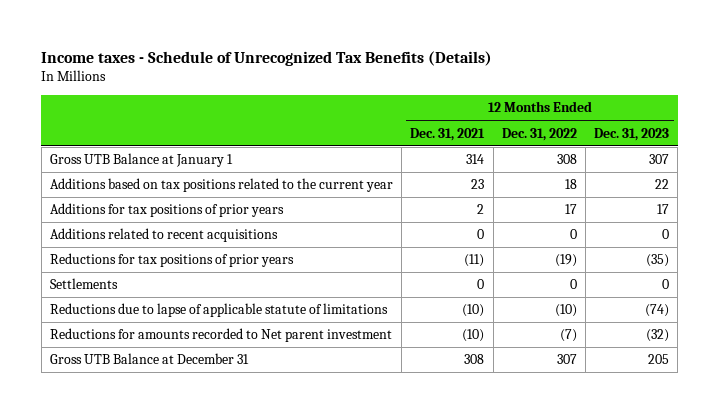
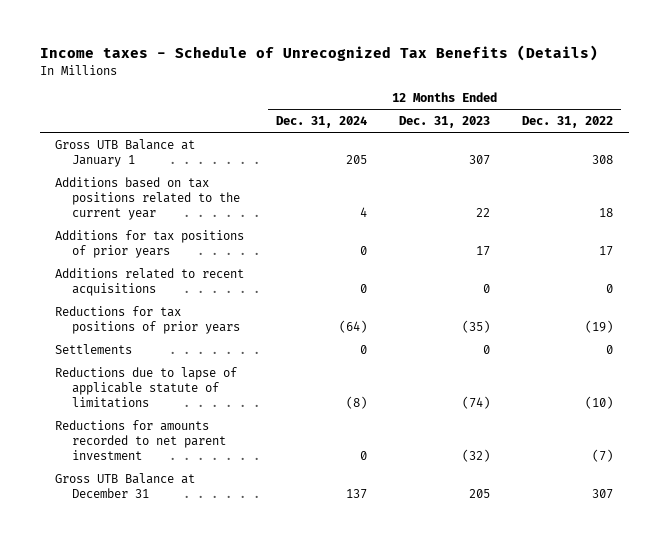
[410,127,486,141] Dec. 31, 2021 -> none
none -> [276,116,368,129] Dec. 31, 2024
[49,328,392,343] Reductions for amounts recorded to Net parent investment -> [55,419,227,460] Reductions for amounts recorded to net parent investment

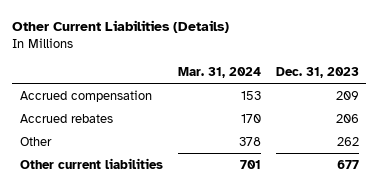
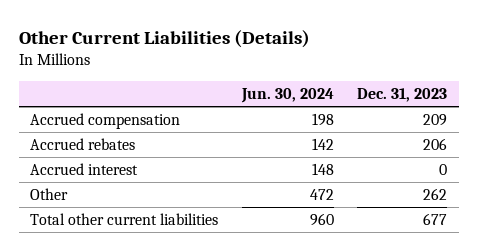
[177,66,261,78] Mar. 31, 2024 -> none
none -> [240,88,334,104] Jun. 30, 2024
none -> [30,162,139,175] Accrued interest
[19,157,163,169] Other current liabilities -> [30,212,219,225] Total other current liabilities

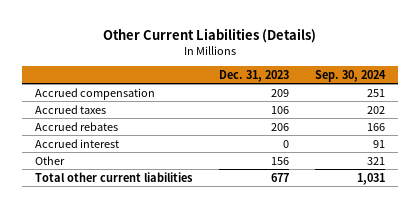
[240,88,334,104] Jun. 30, 2024 -> none
none -> [314,69,386,82] Sep. 30, 2024
none -> [35,104,107,114] Accrued taxes
[423,187,448,200] 262 -> [270,156,289,165] 156

